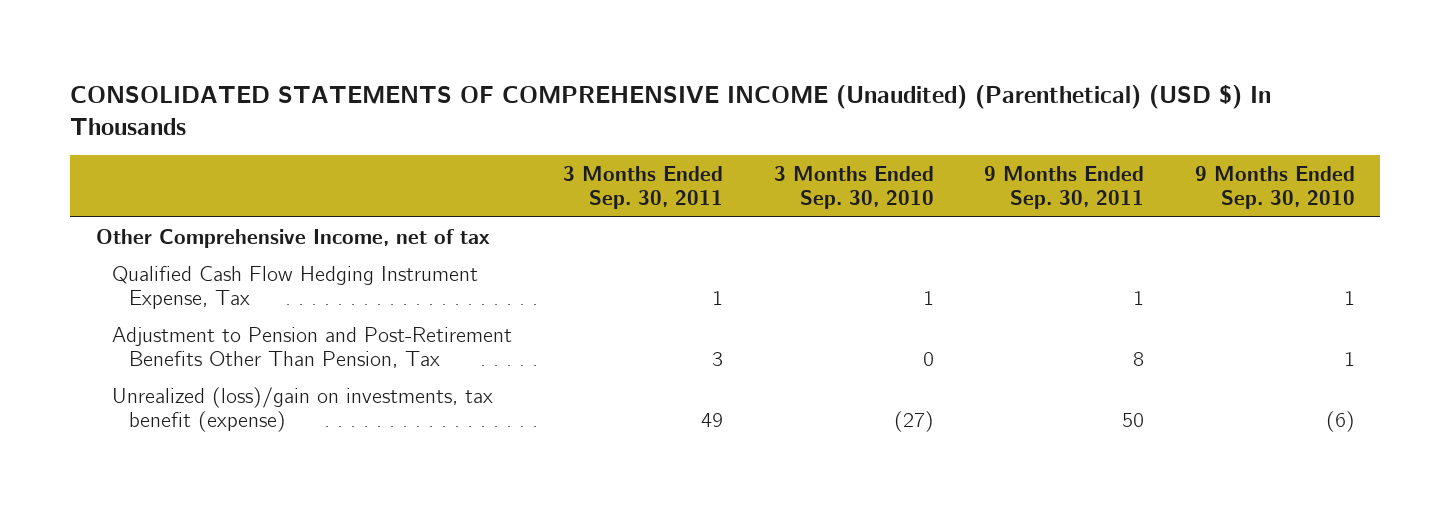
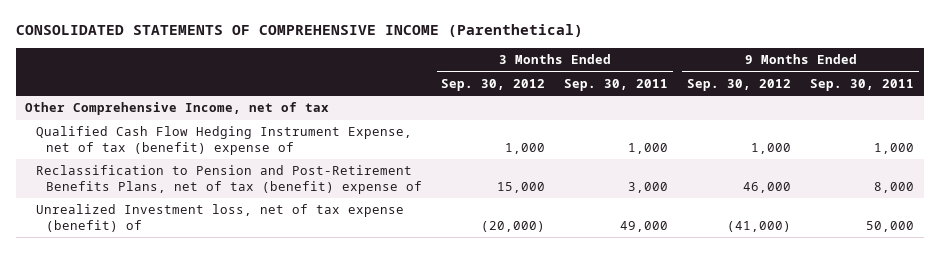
[70,83,1272,135] CONSOLIDATED STATEMENTS OF COMPREHENSIVE INCOME (Unaudited) (Parenthetical) (USD $) In Thousands -> [15,24,583,38] CONSOLIDATED STATEMENTS OF COMPREHENSIVE INCOME (Parenthetical)
[773,166,934,210] 3 Months Ended Sep. 30, 2010 -> none
[1194,166,1355,210] 9 Months Ended Sep. 30, 2010 -> none
none -> [441,78,546,91] Sep. 30, 2012
none -> [687,78,792,91] Sep. 30, 2012
[112,265,479,310] Qualified Cash Flow Hedging Instrument Expense, Tax -> [35,126,412,155] Qualified Cash Flow Hedging Instrument Expense, net of tax (benefit) expense of
[711,291,723,306] 1 -> [628,142,669,154] 1,000
[1133,291,1145,306] 1 -> [874,142,915,154] 1,000
[112,326,513,369] Adjustment to Pension and Post-Retirement Benefits Other Than Pension, Tax -> [35,165,423,194] Reclassification to Pension and Post-Retirement Benefits Plans, net of tax (benefit) expense of
[711,352,723,367] 3 -> [628,181,669,193] 3,000
[1133,352,1145,367] 8 -> [874,181,915,193] 8,000
[112,386,494,433] Unrealized (loss)/gain on investments, tax benefit (expense) -> [35,204,404,232] Unrealized Investment loss, net of tax expense (benefit) of
[700,413,723,428] 49 -> [620,220,669,232] 49,000
[1122,413,1145,428] 50 -> [866,220,915,232] 50,000

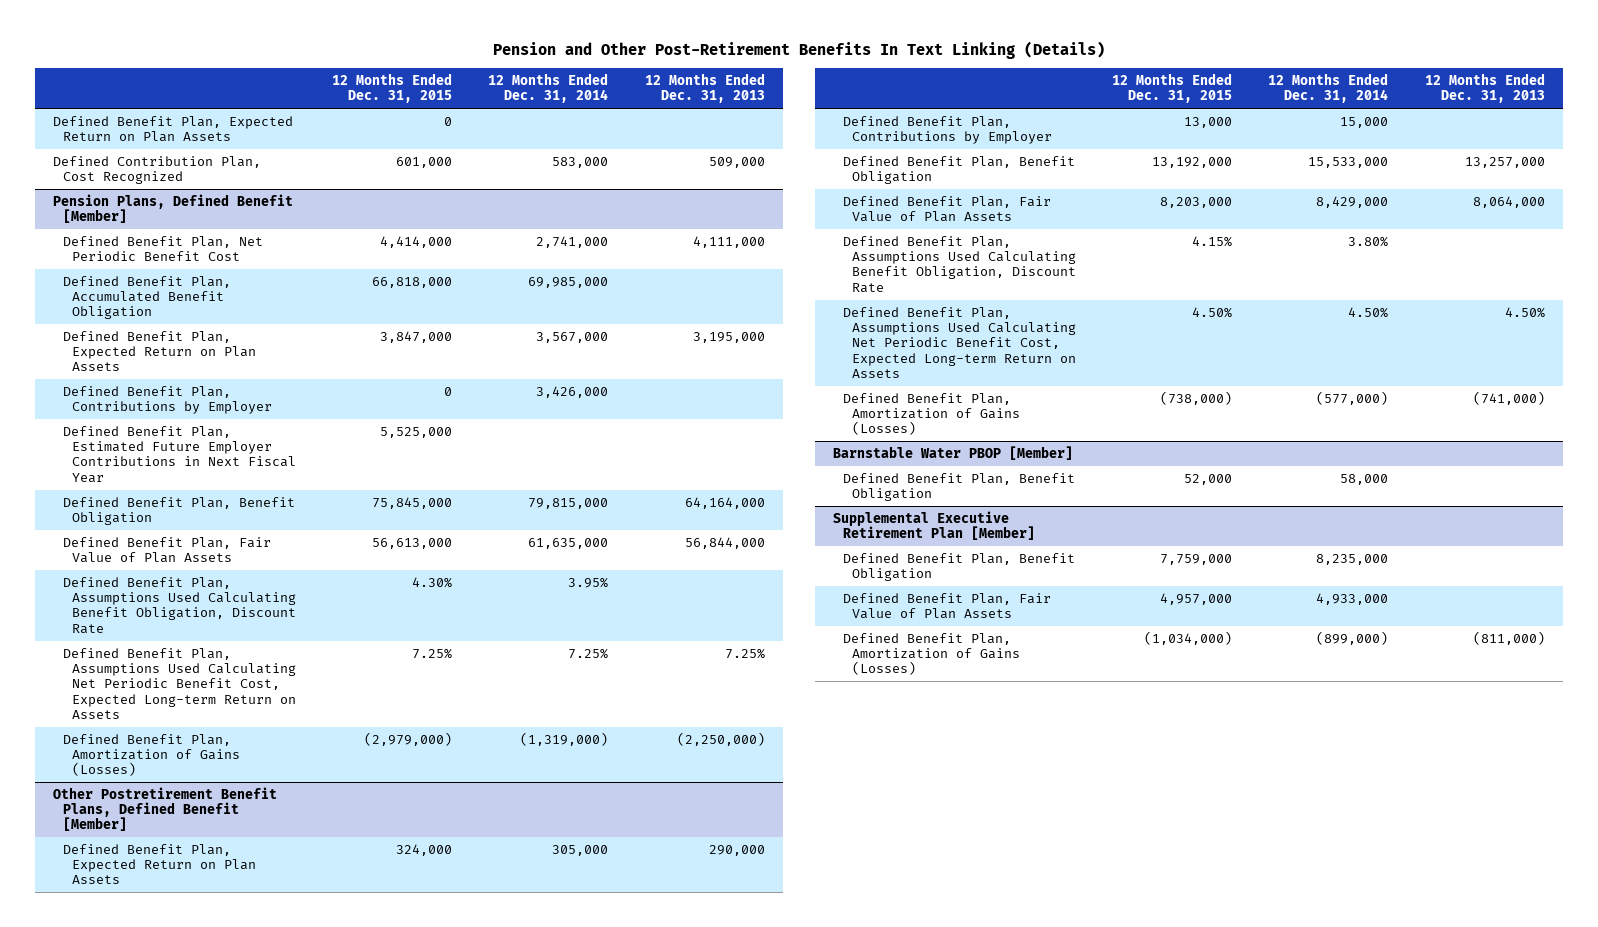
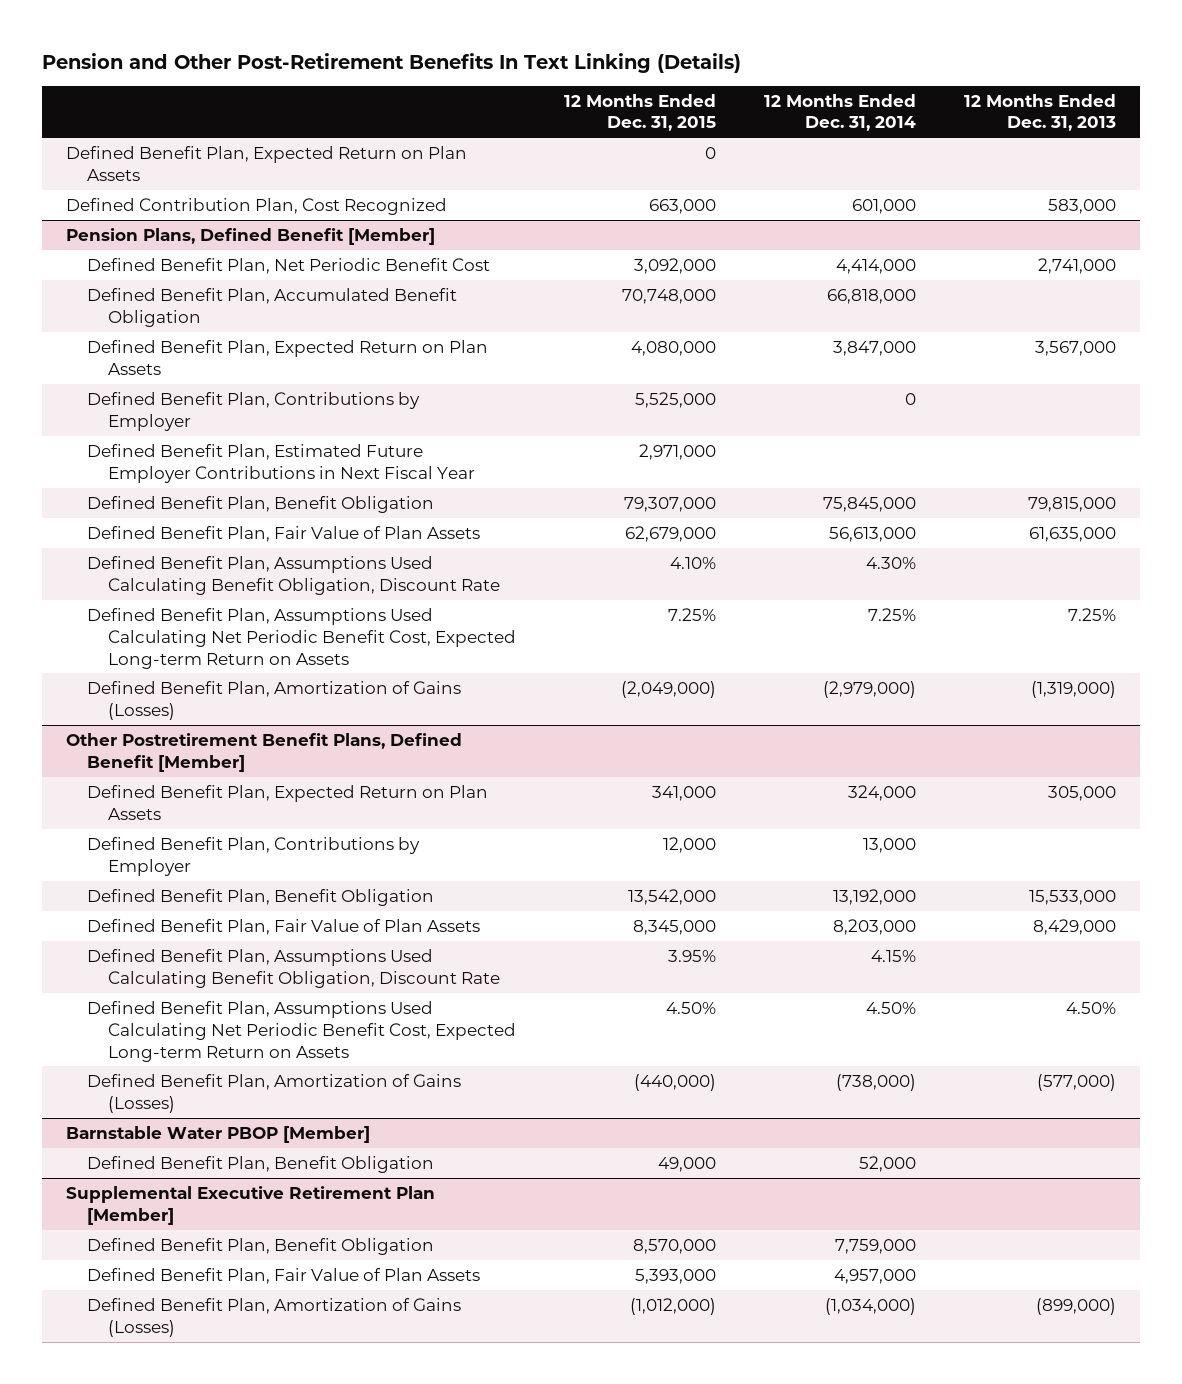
[396,156,453,168] 601,000 -> [649,198,717,214] 663,000
[552,156,609,168] 583,000 -> [851,198,916,214] 601,000
[708,156,765,168] 509,000 -> [1047,198,1116,214] 583,000
[380,235,453,248] 4,414,000 -> [634,257,717,274] 3,092,000
[536,235,609,248] 2,741,000 -> [835,258,916,274] 4,414,000
[692,235,765,248] 4,111,000 -> [1037,257,1116,274] 2,741,000
[372,276,453,288] 66,818,000 -> [622,288,717,304] 70,748,000
[528,276,609,288] 69,985,000 -> [826,288,916,304] 66,818,000
[380,330,453,343] 3,847,000 -> [631,340,717,356] 4,080,000
[536,331,609,343] 3,567,000 -> [832,340,916,356] 3,847,000
[692,331,765,343] 3,195,000 -> [1034,340,1116,356] 3,567,000
[444,386,453,396] 0 -> [635,391,717,408] 5,525,000
[536,385,609,398] 3,426,000 -> [904,392,916,405] 0
[380,426,453,438] 5,525,000 -> [639,443,717,460] 2,971,000
[372,496,453,509] 75,845,000 -> [624,496,717,512] 79,307,000
[528,497,609,509] 79,815,000 -> [822,496,916,512] 75,845,000
[684,496,765,509] 64,164,000 -> [1027,496,1116,512] 79,815,000
[372,537,453,549] 56,613,000 -> [625,525,717,542] 62,679,000
[528,537,609,549] 61,635,000 -> [828,526,916,542] 56,613,000
[684,536,765,549] 56,844,000 -> [1028,526,1116,542] 61,635,000
[412,576,453,588] 4.30% -> [670,556,717,569] 4.10%
[568,576,609,588] 3.95% -> [865,556,916,569] 4.30%
[364,731,453,746] (2,979,000) -> [621,680,717,698] (2,049,000)
[520,731,609,746] (1,319,000) -> [822,680,916,698] (2,979,000)
[676,731,765,746] (2,250,000) -> [1030,680,1116,698] (1,319,000)
[396,843,453,856] 324,000 -> [652,785,717,801] 341,000
[552,844,609,856] 305,000 -> [847,784,916,801] 324,000
[708,844,765,856] 290,000 -> [1047,785,1116,801] 305,000
[1183,116,1232,128] 13,000 -> [663,836,717,853] 12,000
[1340,116,1389,128] 15,000 -> [862,837,916,853] 13,000
[1151,156,1232,168] 13,192,000 -> [628,888,717,905] 13,542,000
[1308,156,1389,168] 15,533,000 -> [832,888,916,905] 13,192,000
[1464,156,1545,168] 13,257,000 -> [1028,889,1116,905] 15,533,000
[1159,196,1232,208] 8,203,000 -> [633,919,717,935] 8,345,000
[1316,195,1389,208] 8,429,000 -> [832,918,916,935] 8,203,000
[1472,195,1545,208] 8,064,000 -> [1032,918,1116,935] 8,429,000
[1191,235,1232,247] 4.15% -> [668,949,717,962] 3.95%
[1348,235,1389,247] 3.80% -> [870,949,916,962] 4.15%
[1159,390,1232,405] (738,000) -> [634,1073,717,1091] (440,000)
[1316,390,1389,405] (577,000) -> [835,1073,916,1091] (738,000)
[1472,390,1545,405] (741,000) -> [1036,1073,1116,1091] (577,000)
[1183,473,1232,485] 52,000 -> [658,1156,717,1172] 49,000
[1340,473,1389,485] 58,000 -> [858,1155,916,1172] 52,000
[1159,553,1232,565] 7,759,000 -> [633,1238,717,1254] 8,570,000
[1316,553,1389,565] 8,235,000 -> [834,1238,916,1254] 7,759,000
[1159,592,1232,605] 4,957,000 -> [635,1268,717,1284] 5,393,000
[1316,592,1389,605] 4,933,000 -> [833,1268,916,1284] 4,957,000
[1143,630,1232,645] (1,034,000) -> [630,1297,717,1315] (1,012,000)
[1316,630,1389,645] (899,000) -> [824,1297,916,1315] (1,034,000)
[1472,630,1545,645] (811,000) -> [1035,1297,1116,1315] (899,000)

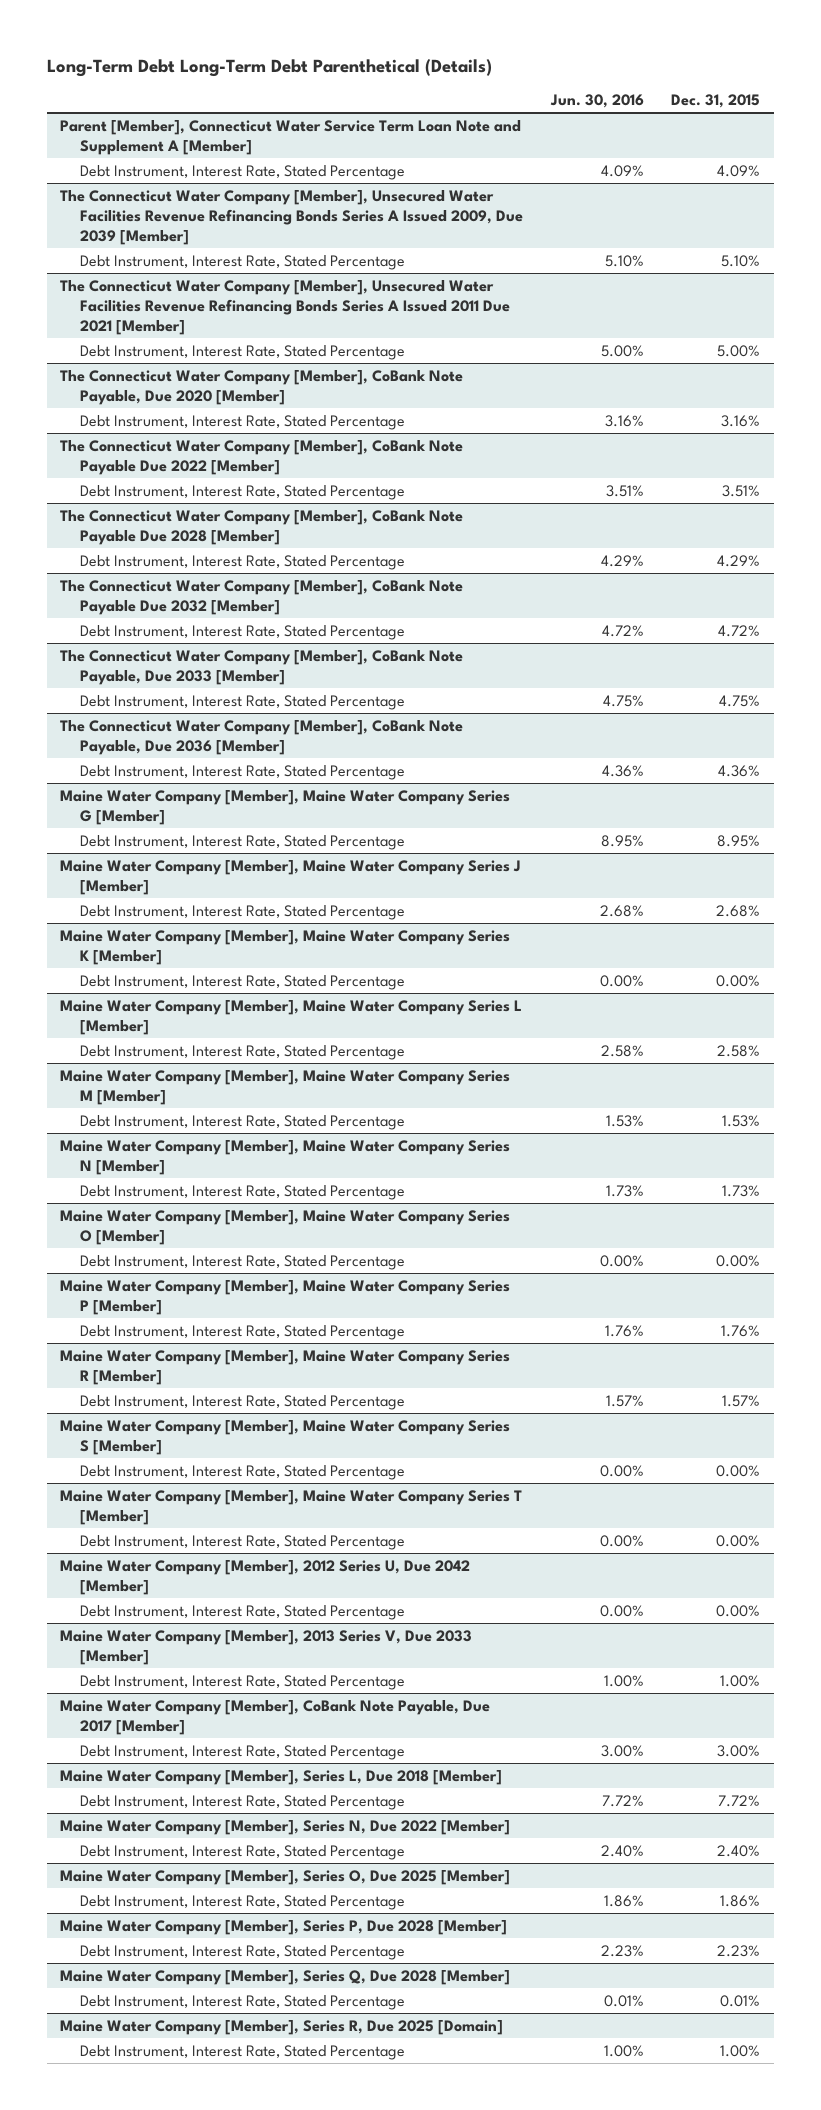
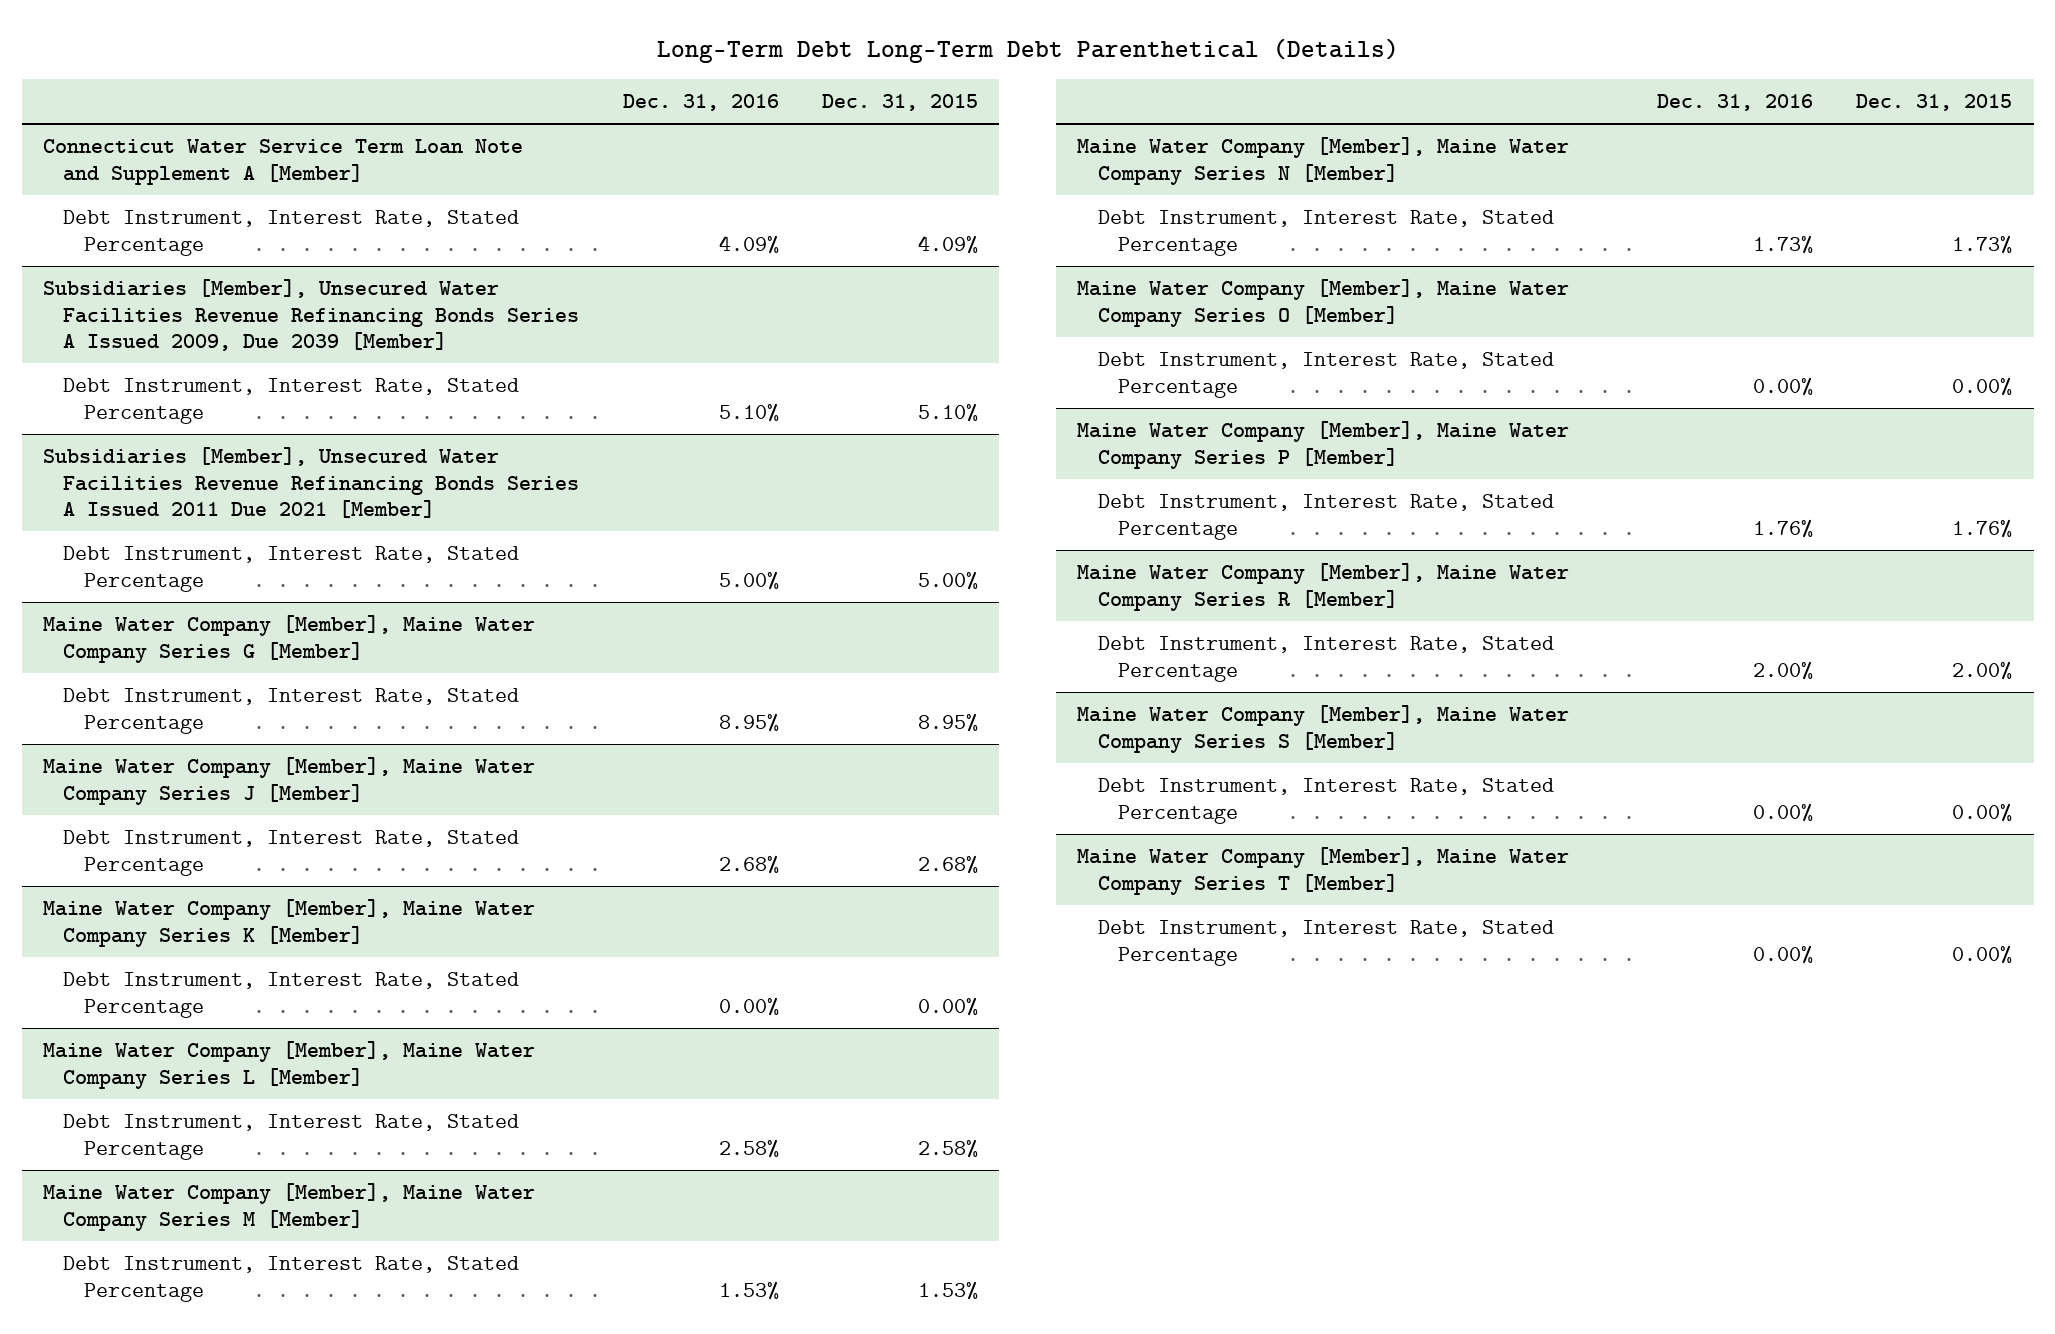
[549,94,644,109] Jun. 30, 2016 -> none
none -> [622,94,779,112] Dec. 31, 2016
[60,119,522,155] Parent [Member], Connecticut Water Service Term Loan Note and Supplement A [Member] -> [43,138,524,185] Connecticut Water Service Term Loan Note and Supplement A [Member]
[60,189,524,245] The Connecticut Water Company [Member], Unsecured Water Facilities Revenue Refinancing Bonds Series A Issued 2009, Due 2039 [Member] -> [43,278,580,352] Subsidiaries [Member], Unsecured Water Facilities Revenue Refinancing Bonds Series A Issued 2009, Due 2039 [Member]
[60,279,511,335] The Connecticut Water Company [Member], Unsecured Water Facilities Revenue Refinancing Bonds Series A Issued 2011 Due 2021 [Member] -> [43,446,580,519] Subsidiaries [Member], Unsecured Water Facilities Revenue Refinancing Bonds Series A Issued 2011 Due 2021 [Member]
[60,369,464,405] The Connecticut Water Company [Member], CoBank Note Payable, Due 2020 [Member] -> none
[80,414,406,430] Debt Instrument, Interest Rate, Stated Percentage -> none
[60,439,464,475] The Connecticut Water Company [Member], CoBank Note Payable Due 2022 [Member] -> none
[80,484,406,500] Debt Instrument, Interest Rate, Stated Percentage -> none
[60,509,464,545] The Connecticut Water Company [Member], CoBank Note Payable Due 2028 [Member] -> none
[80,554,406,570] Debt Instrument, Interest Rate, Stated Percentage -> none
[60,579,464,615] The Connecticut Water Company [Member], CoBank Note Payable Due 2032 [Member] -> none
[80,624,406,640] Debt Instrument, Interest Rate, Stated Percentage -> none
[60,649,464,685] The Connecticut Water Company [Member], CoBank Note Payable, Due 2033 [Member] -> none
[80,694,406,710] Debt Instrument, Interest Rate, Stated Percentage -> none
[60,719,464,755] The Connecticut Water Company [Member], CoBank Note Payable, Due 2036 [Member] -> none
[80,764,406,780] Debt Instrument, Interest Rate, Stated Percentage -> none
[722,1394,761,1407] 1.57% -> [1952,660,2013,680] 2.00%
[60,1559,471,1595] Maine Water Company [Member], 2012 Series U, Due 2042 [Member] -> none
[80,1604,406,1620] Debt Instrument, Interest Rate, Stated Percentage -> none
[60,1629,473,1665] Maine Water Company [Member], 2013 Series V, Due 2033 [Member] -> none
[80,1674,406,1690] Debt Instrument, Interest Rate, Stated Percentage -> none
[60,1699,491,1735] Maine Water Company [Member], CoBank Note Payable, Due 2017 [Member] -> none
[80,1744,406,1760] Debt Instrument, Interest Rate, Stated Percentage -> none
[60,1769,503,1785] Maine Water Company [Member], Series L, Due 2018 [Member] -> none
[80,1794,406,1810] Debt Instrument, Interest Rate, Stated Percentage -> none
[60,1819,511,1835] Maine Water Company [Member], Series N, Due 2022 [Member] -> none
[80,1844,406,1860] Debt Instrument, Interest Rate, Stated Percentage -> none
[60,1869,511,1885] Maine Water Company [Member], Series O, Due 2025 [Member] -> none
[80,1894,406,1910] Debt Instrument, Interest Rate, Stated Percentage -> none
[60,1919,508,1935] Maine Water Company [Member], Series P, Due 2028 [Member] -> none
[80,1944,406,1960] Debt Instrument, Interest Rate, Stated Percentage -> none
[60,1969,511,1985] Maine Water Company [Member], Series Q, Due 2028 [Member] -> none
[80,1994,406,2010] Debt Instrument, Interest Rate, Stated Percentage -> none
[60,2019,504,2035] Maine Water Company [Member], Series R, Due 2025 [Domain] -> none
[80,2044,406,2060] Debt Instrument, Interest Rate, Stated Percentage -> none

